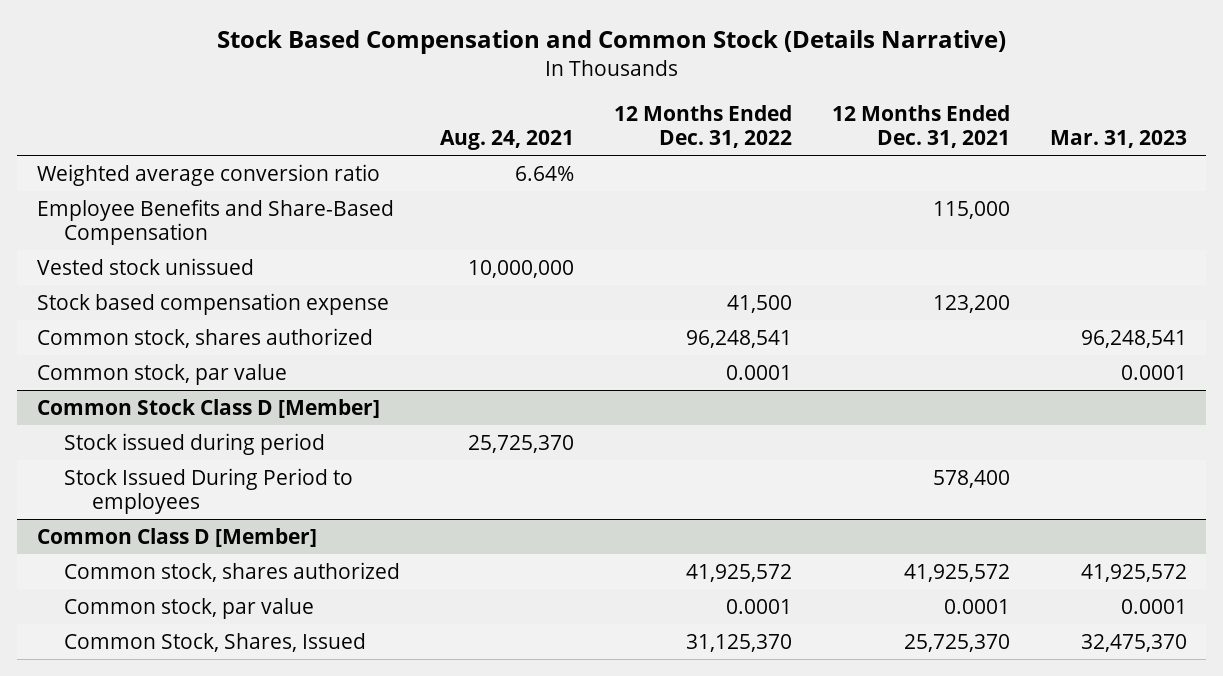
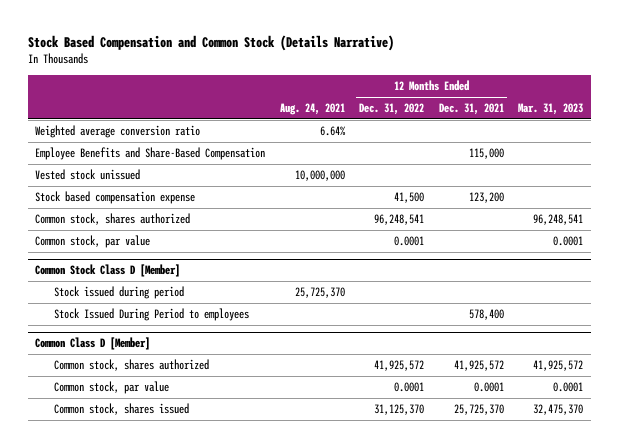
[64,632,367,652] Common Stock, Shares, Issued -> [54,403,190,416] Common stock, shares issued

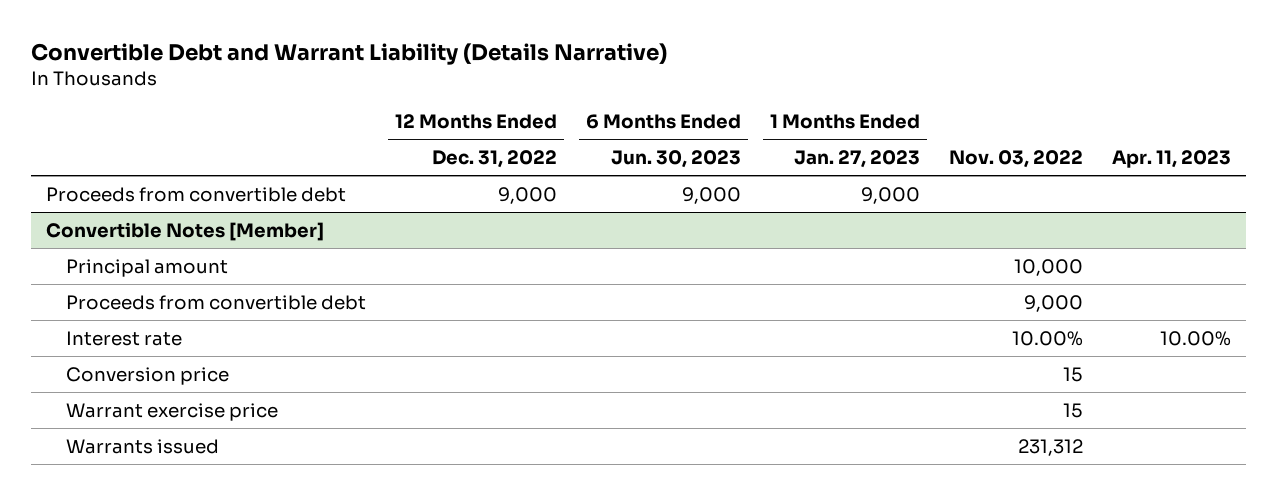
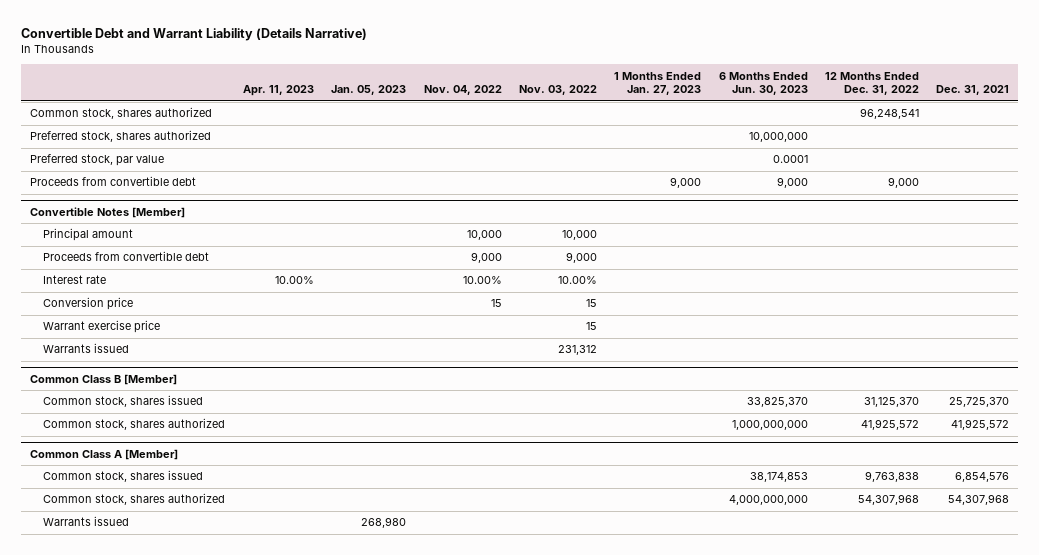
none -> [331,85,407,96] Jan. 05, 2023
none -> [423,85,502,96] Nov. 04, 2022
none -> [936,85,1010,96] Dec. 31, 2021
none -> [29,107,212,120] Common stock, shares authorized
none -> [29,130,211,143] Preferred stock, shares authorized
none -> [29,154,164,167] Preferred stock, par value
none -> [29,374,177,386] Common Class B [Member]
none -> [43,395,204,408] Common stock, shares issued
none -> [43,418,226,431] Common stock, shares authorized
none -> [29,449,178,461] Common Class A [Member]
none -> [43,470,204,483] Common stock, shares issued
none -> [43,493,226,506] Common stock, shares authorized
none -> [43,516,130,527] Warrants issued

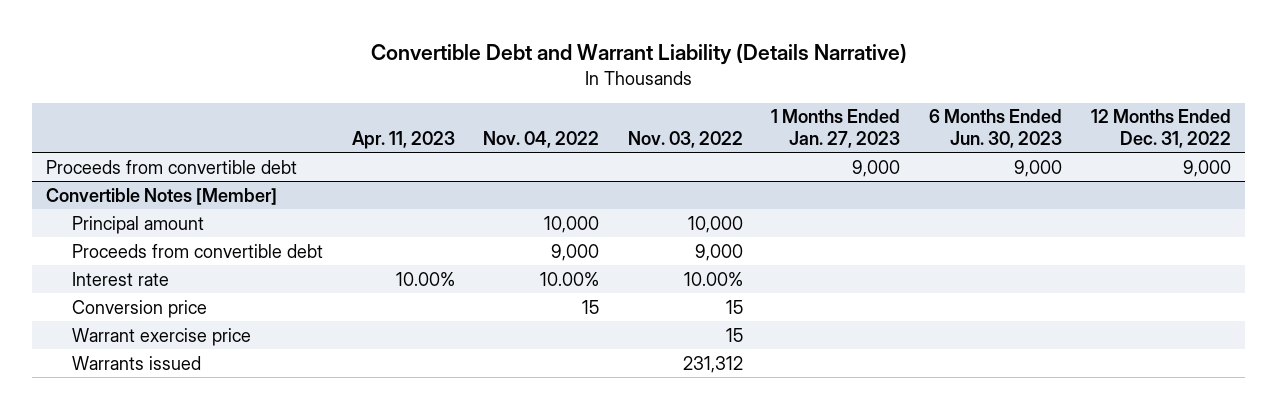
[331,85,407,96] Jan. 05, 2023 -> none
[936,85,1010,96] Dec. 31, 2021 -> none
[29,107,212,120] Common stock, shares authorized -> none
[29,130,211,143] Preferred stock, shares authorized -> none
[29,154,164,167] Preferred stock, par value -> none
[29,374,177,386] Common Class B [Member] -> none
[43,395,204,408] Common stock, shares issued -> none
[43,418,226,431] Common stock, shares authorized -> none
[29,449,178,461] Common Class A [Member] -> none
[43,470,204,483] Common stock, shares issued -> none
[43,493,226,506] Common stock, shares authorized -> none
[43,516,130,527] Warrants issued -> none

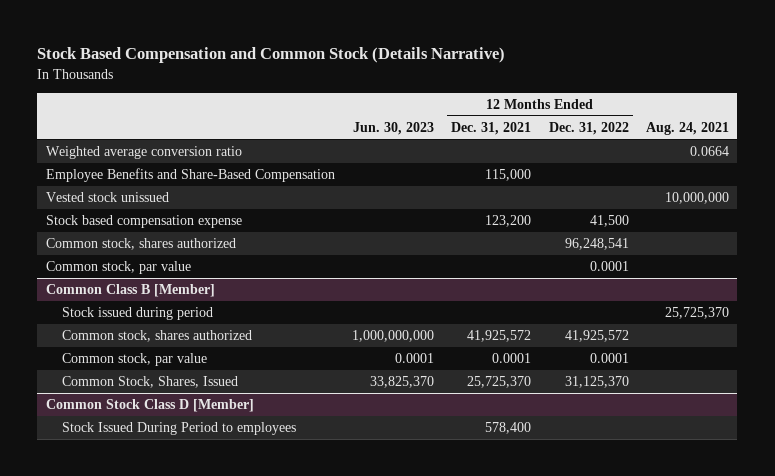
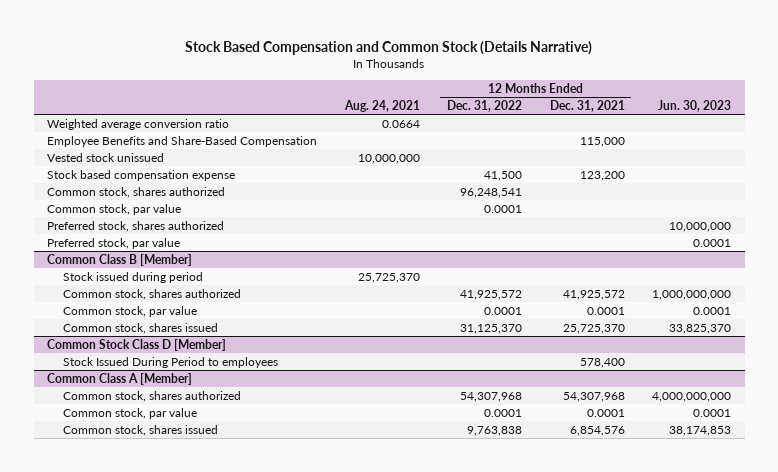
none -> [47,220,225,232] Preferred stock, shares authorized
none -> [47,237,181,249] Preferred stock, par value
[62,376,239,389] Common Stock, Shares, Issued -> [62,322,218,334] Common stock, shares issued
none -> [47,372,193,385] Common Class A [Member]
none -> [62,390,241,402] Common stock, shares authorized
none -> [62,407,197,419] Common stock, par value
none -> [62,424,218,436] Common stock, shares issued

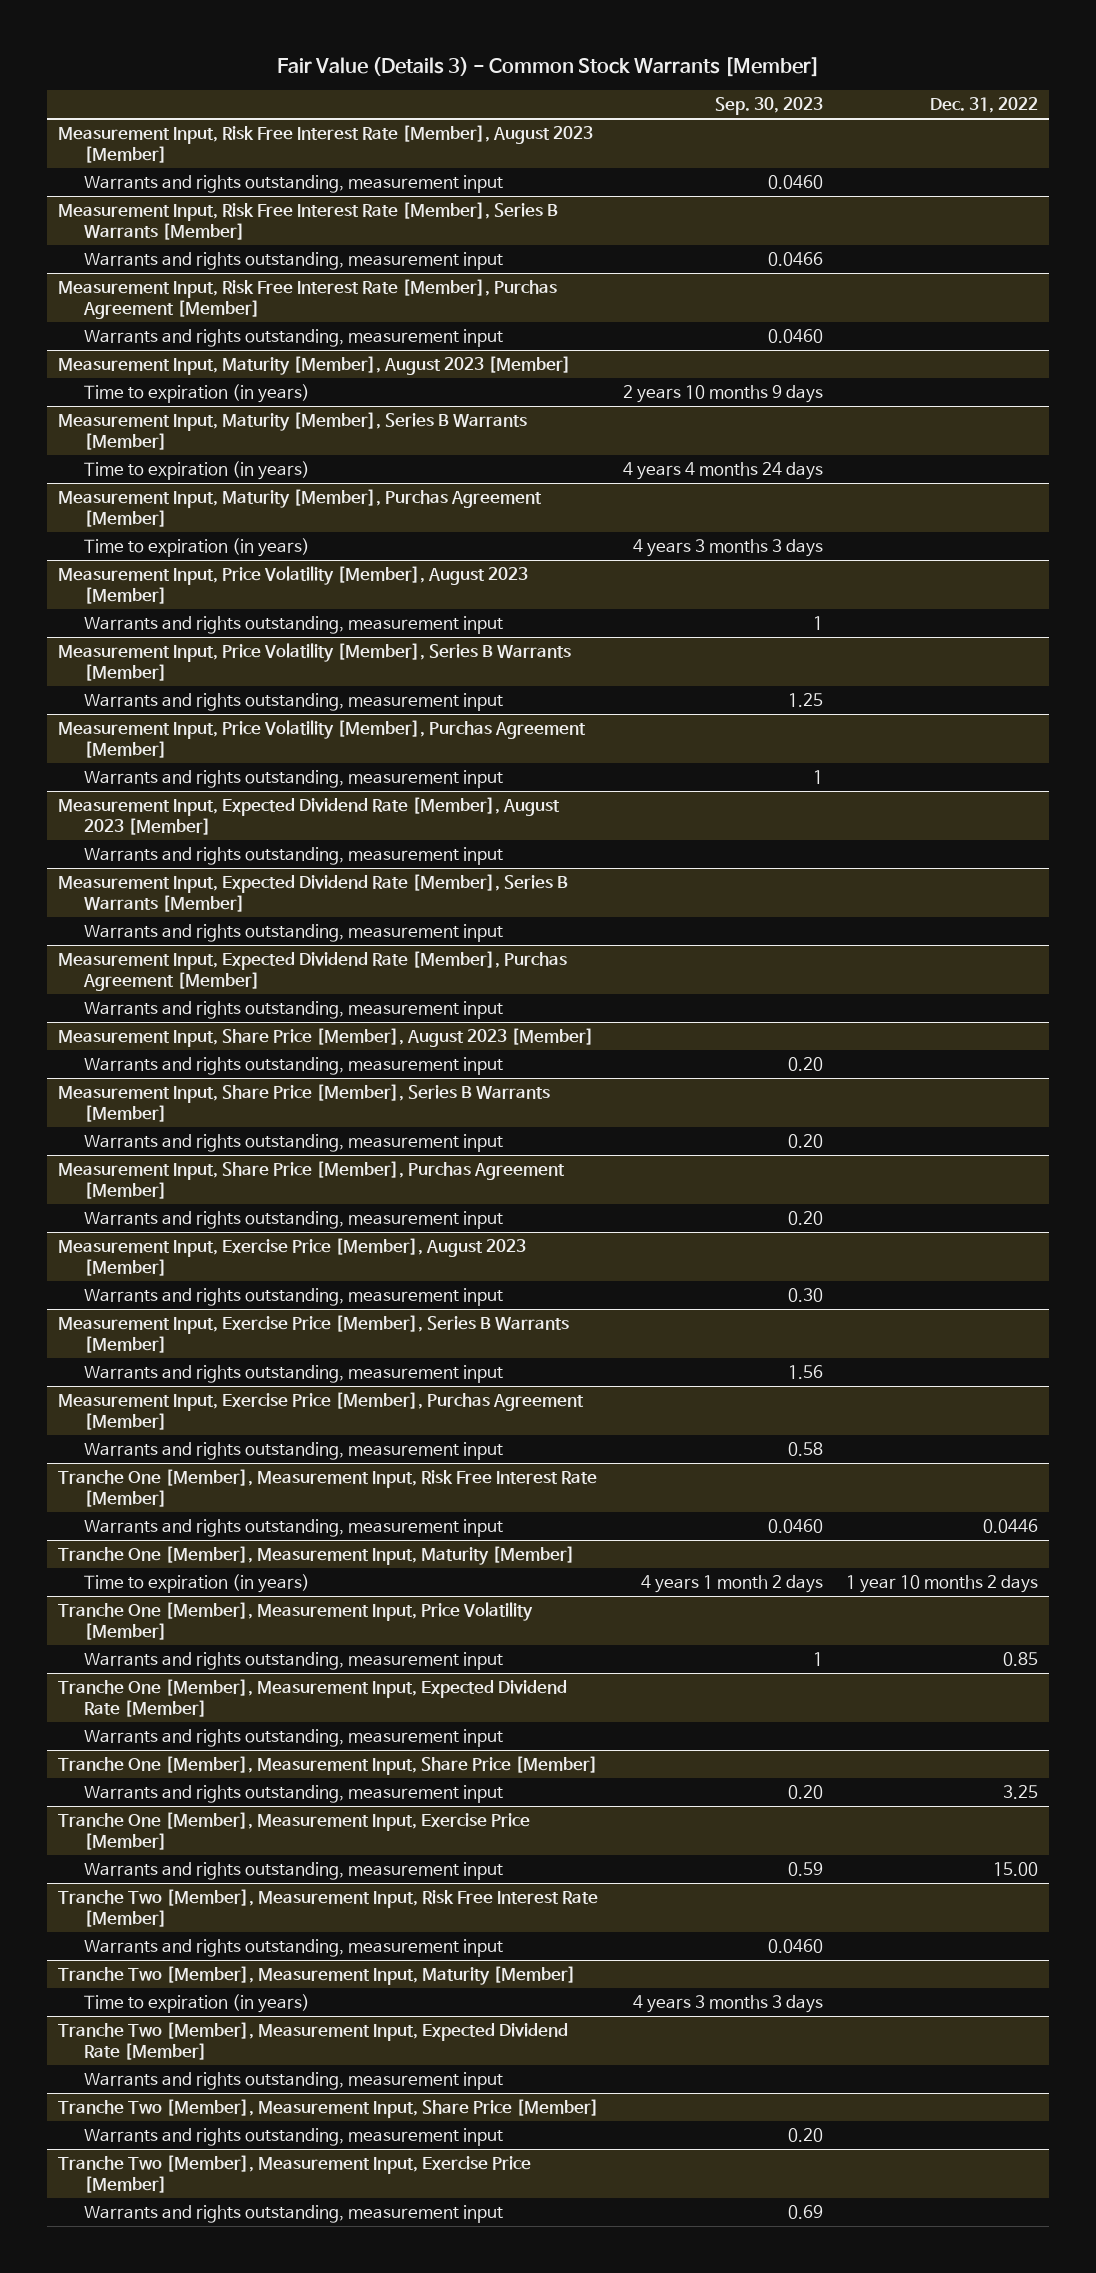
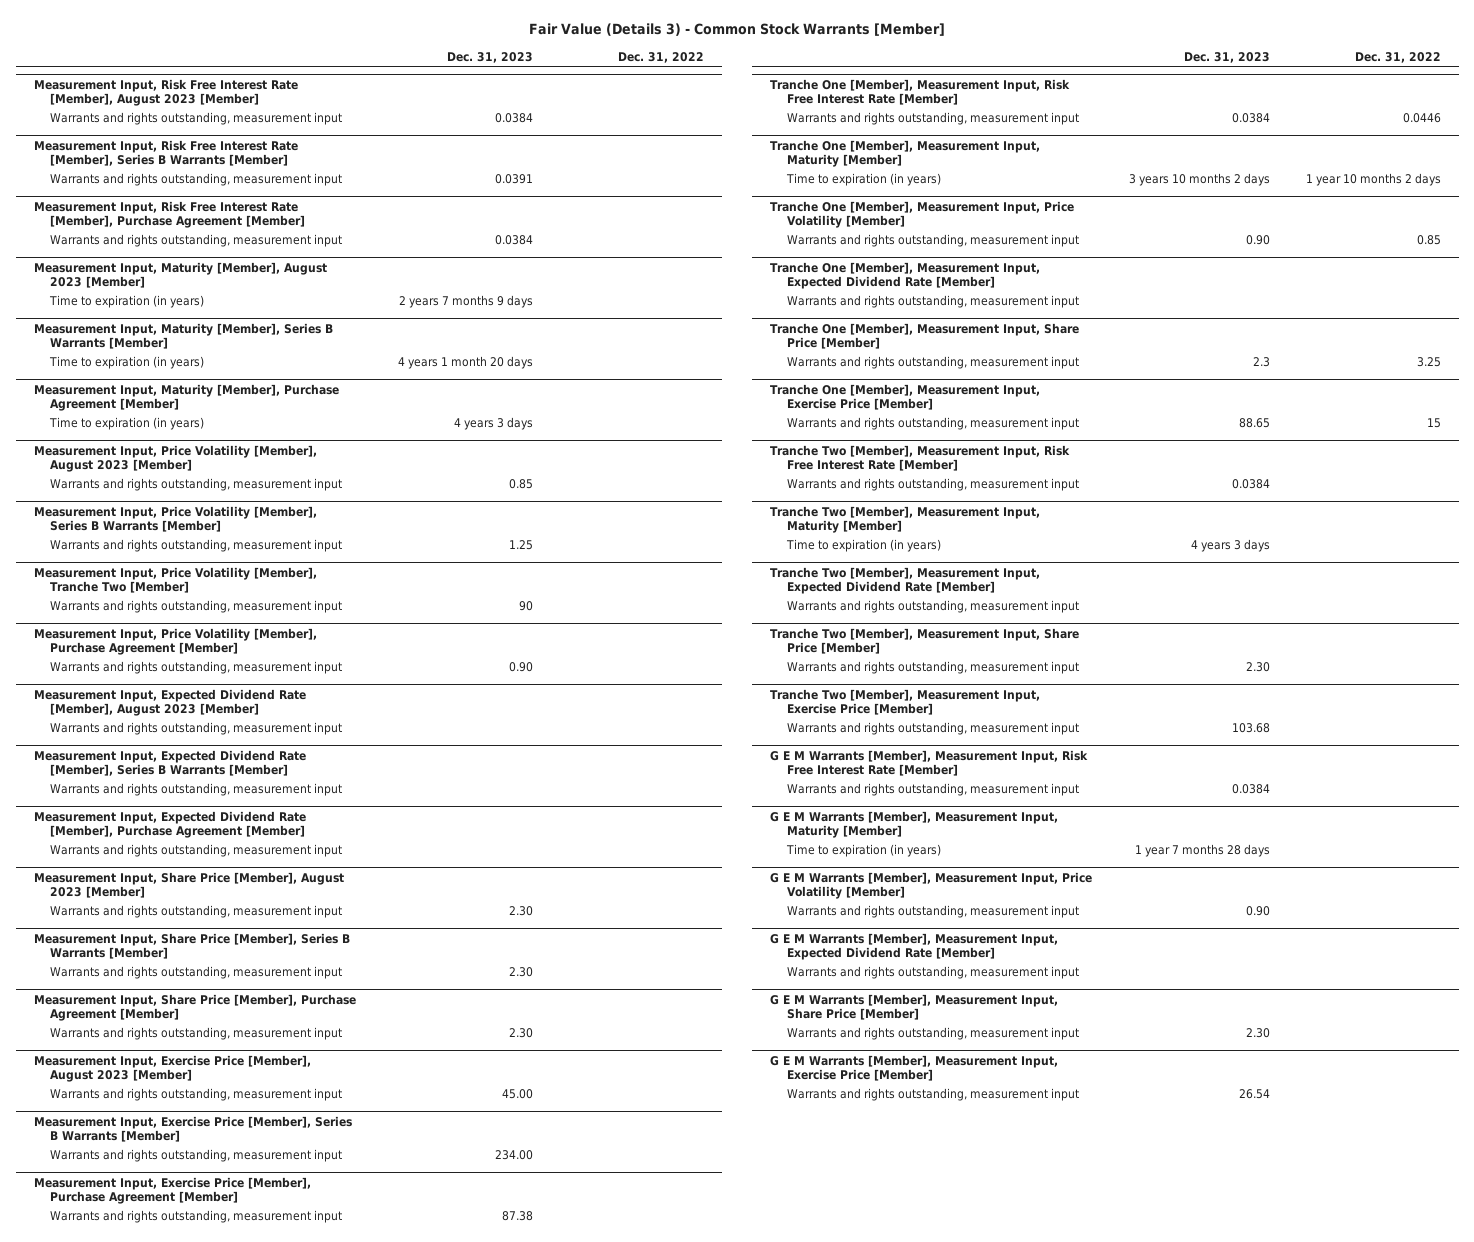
[714,97,823,116] Sep. 30, 2023 -> none
none -> [446,51,533,63] Dec. 31, 2023
[58,279,558,320] Measurement Input, Risk Free Interest Rate [Member], Purchas Agreement [Member] -> [33,200,305,228] Measurement Input, Risk Free Interest Rate [Member], Purchase Agreement [Member]
[58,489,543,528] Measurement Input, Maturity [Member], Purchas Agreement [Member] -> [33,383,339,411] Measurement Input, Maturity [Member], Purchase Agreement [Member]
none -> [33,566,317,593] Measurement Input, Price Volatility [Member], Tranche Two [Member]
none -> [49,600,342,614] Warrants and rights outstanding, measurement input
[58,720,587,759] Measurement Input, Price Volatility [Member], Purchas Agreement [Member] -> [33,627,317,655] Measurement Input, Price Volatility [Member], Purchase Agreement [Member]
[58,951,568,992] Measurement Input, Expected Dividend Rate [Member], Purchas Agreement [Member] -> [33,810,306,838] Measurement Input, Expected Dividend Rate [Member], Purchase Agreement [Member]
[58,1161,566,1200] Measurement Input, Share Price [Member], Purchas Agreement [Member] -> [33,993,356,1021] Measurement Input, Share Price [Member], Purchase Agreement [Member]
[58,1392,585,1431] Measurement Input, Exercise Price [Member], Purchas Agreement [Member] -> [33,1176,311,1204] Measurement Input, Exercise Price [Member], Purchase Agreement [Member]
[992,1862,1038,1877] 15.00 -> [1426,418,1441,429] 15
none -> [770,749,1089,776] G E M Warrants [Member], Measurement Input, Risk Free Interest Rate [Member]
none -> [786,783,1079,797] Warrants and rights outstanding, measurement input
none -> [770,810,1059,838] G E M Warrants [Member], Measurement Input, Maturity [Member]
none -> [785,844,941,858] Time to expiration (in years)
none -> [770,871,1093,899] G E M Warrants [Member], Measurement Input, Price Volatility [Member]
none -> [786,905,1079,919] Warrants and rights outstanding, measurement input
none -> [770,932,1059,960] G E M Warrants [Member], Measurement Input, Expected Dividend Rate [Member]
none -> [786,966,1079,980] Warrants and rights outstanding, measurement input
none -> [770,993,1059,1020] G E M Warrants [Member], Measurement Input, Share Price [Member]
none -> [786,1027,1079,1041] Warrants and rights outstanding, measurement input
none -> [770,1054,1059,1081] G E M Warrants [Member], Measurement Input, Exercise Price [Member]
none -> [786,1088,1079,1102] Warrants and rights outstanding, measurement input

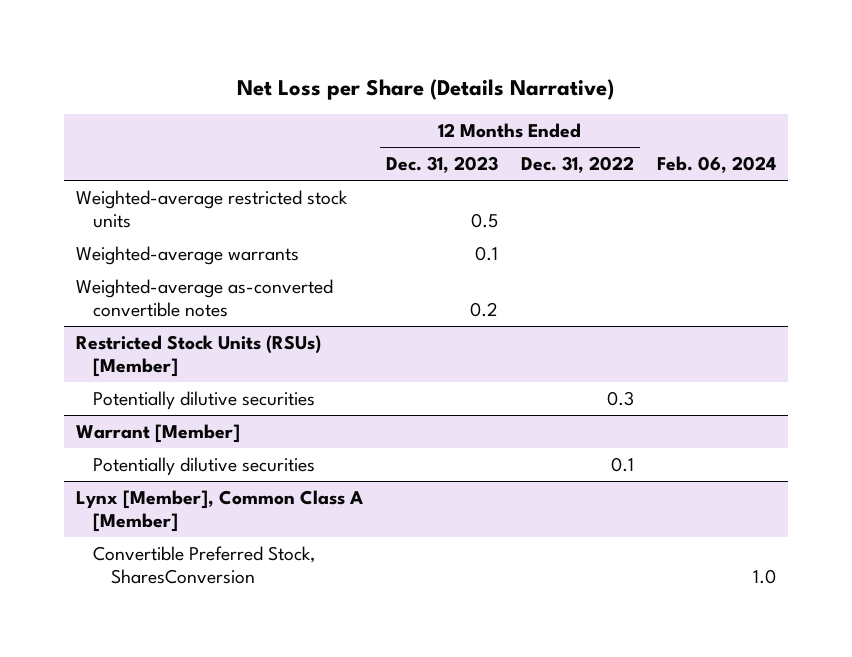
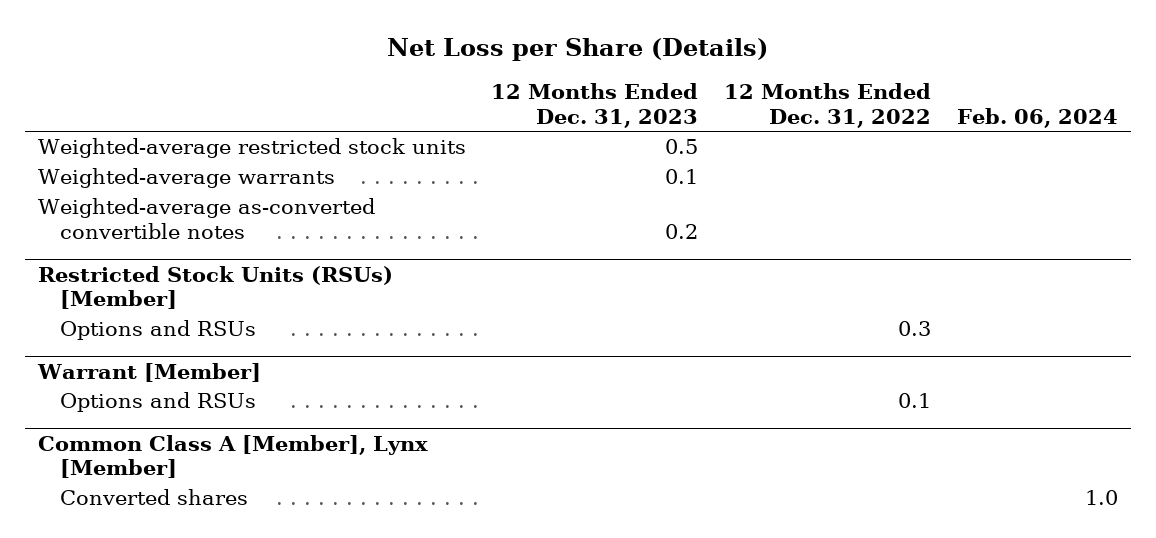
[236,78,614,100] Net Loss per Share (Details Narrative) -> [386,38,768,62] Net Loss per Share (Details)
[93,390,316,410] Potentially dilutive securities -> [59,320,256,341] Options and RSUs
[93,456,316,476] Potentially dilutive securities -> [59,392,256,413] Options and RSUs
[75,489,363,533] Lynx [Member], Common Class A [Member] -> [37,434,428,479] Common Class A [Member], Lynx [Member]
[93,545,316,585] Convertible Preferred Stock, SharesConversion -> [59,489,248,506] Converted shares

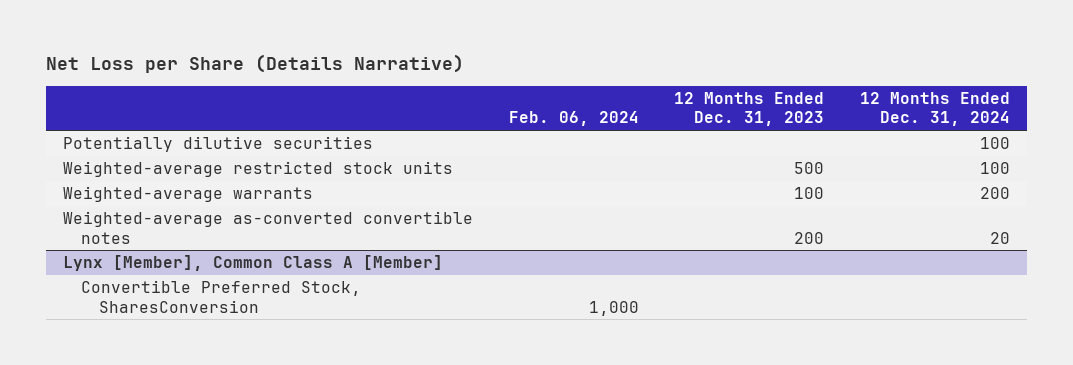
[386,38,768,62] Net Loss per Share (Details) -> [45,54,464,74] Net Loss per Share (Details Narrative)
[724,83,932,128] 12 Months Ended Dec. 31, 2022 -> none
none -> [859,92,1010,127] 12 Months Ended Dec. 31, 2024
[37,265,393,310] Restricted Stock Units (RSUs) [Member] -> none
[59,320,256,341] Options and RSUs -> none
[36,362,261,382] Warrant [Member] -> none
[59,392,256,413] Options and RSUs -> none
[59,489,248,506] Converted shares -> none
none -> [63,136,374,153] Potentially dilutive securities
[665,139,699,155] 0.5 -> [794,162,825,175] 500
[665,169,699,185] 0.1 -> [794,187,825,200] 100
[665,223,699,239] 0.2 -> [794,231,825,244] 200
[37,434,428,479] Common Class A [Member], Lynx [Member] -> [63,255,444,272] Lynx [Member], Common Class A [Member]
none -> [81,280,362,313] Convertible Preferred Stock, SharesConversion

